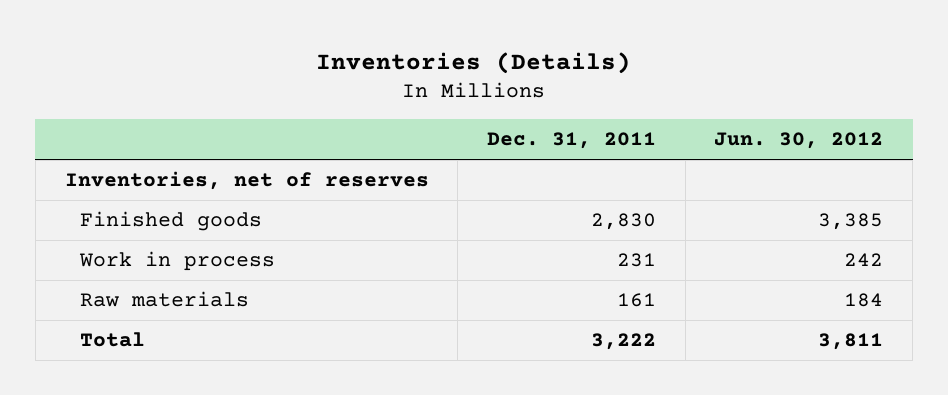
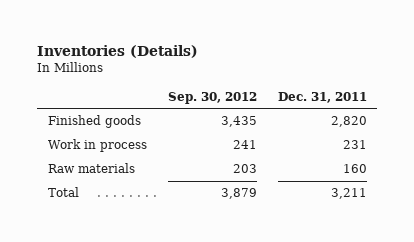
[714,132,884,150] Jun. 30, 2012 -> none
none -> [167,91,257,104] Sep. 30, 2012
[64,171,429,191] Inventories, net of reserves -> none
[590,213,656,231] 2,830 -> [330,116,367,128] 2,820
[616,293,656,308] 161 -> [342,164,367,174] 160
[590,333,656,351] 3,222 -> [330,188,367,200] 3,211

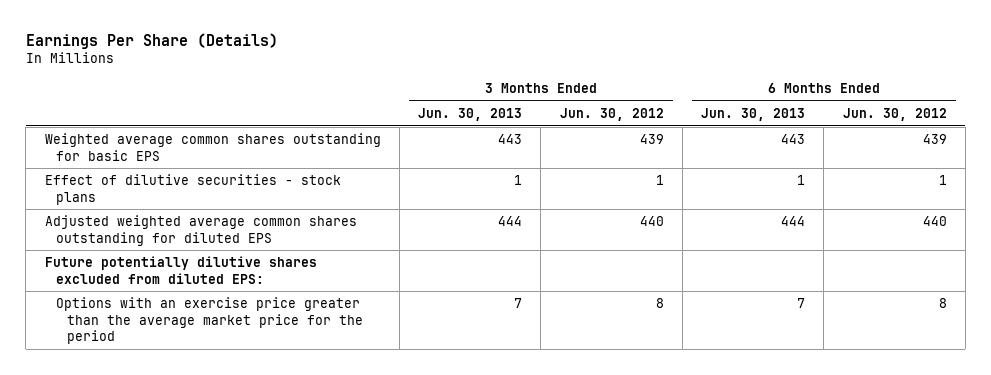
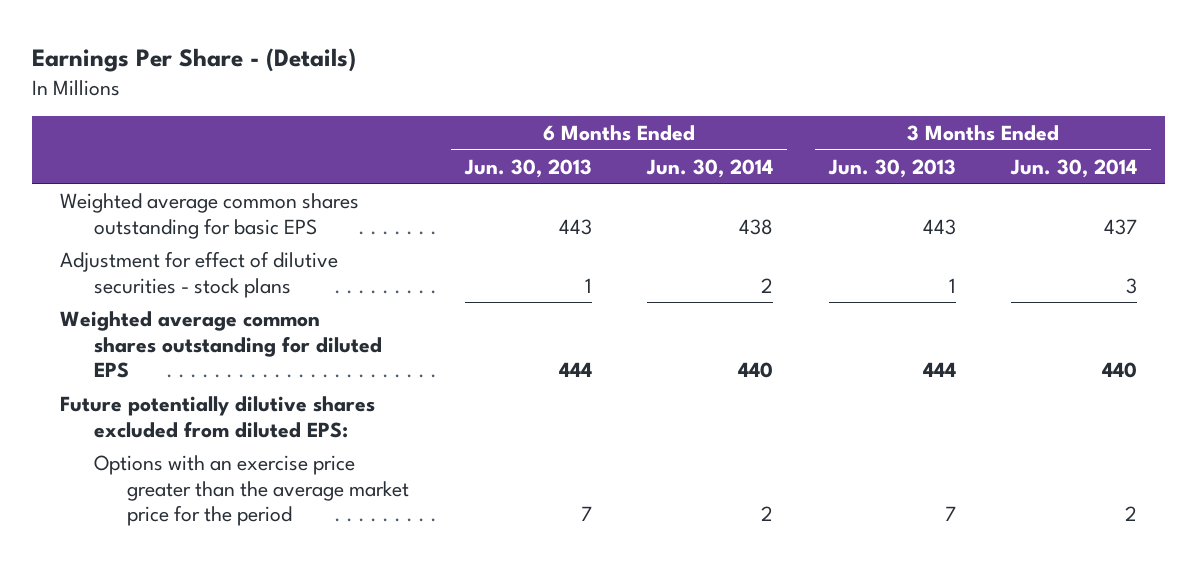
[25,32,278,49] Earnings Per Share (Details) -> [32,47,357,72] Earnings Per Share - (Details)
[559,107,664,121] Jun. 30, 2012 -> none
[842,107,947,121] Jun. 30, 2012 -> none
none -> [646,158,774,178] Jun. 30, 2014
none -> [1010,158,1138,178] Jun. 30, 2014
[44,174,341,205] Effect of dilutive securities - stock plans -> [59,250,338,298] Adjustment for effect of dilutive securities - stock plans
[44,215,357,246] Adjusted weighted average common shares outstanding for diluted EPS -> [59,310,382,379] Weighted average common shares outstanding for diluted EPS

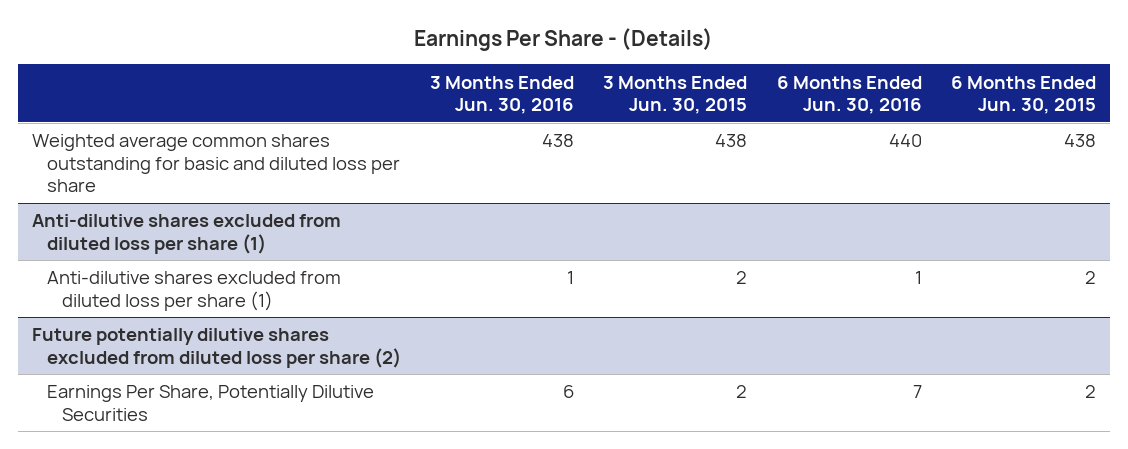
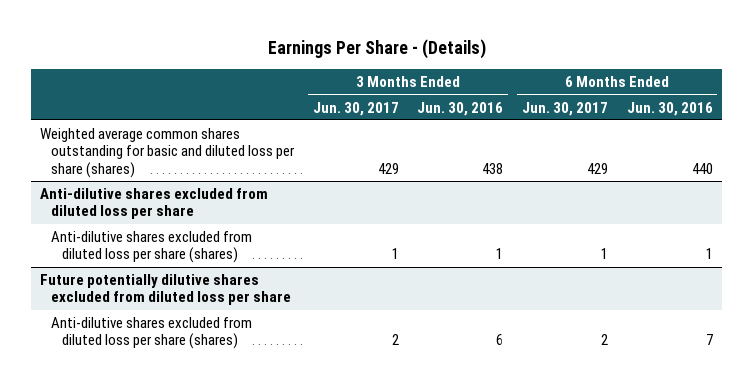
[603,75,748,115] 3 Months Ended Jun. 30, 2015 -> none
[950,75,1096,115] 6 Months Ended Jun. 30, 2015 -> none
none -> [312,101,399,116] Jun. 30, 2017
none -> [522,101,609,116] Jun. 30, 2017
[47,385,375,421] Earnings Per Share, Potentially Dilutive Securities -> none
[32,134,401,193] Weighted average common shares outstanding for basic and diluted loss per share -> [40,127,296,178] Weighted average common shares outstanding for basic and diluted loss per share (shares)
[32,214,342,254] Anti-dilutive shares excluded from diluted loss per share (1) -> [40,187,269,220] Anti-dilutive shares excluded from diluted loss per share
[47,271,342,311] Anti-dilutive shares excluded from diluted loss per share (1) -> [51,230,253,264] Anti-dilutive shares excluded from diluted loss per share (shares)
[32,328,402,368] Future potentially dilutive shares excluded from diluted loss per share (2) -> [40,273,292,306] Future potentially dilutive shares excluded from diluted loss per share
none -> [51,316,253,350] Anti-dilutive shares excluded from diluted loss per share (shares)

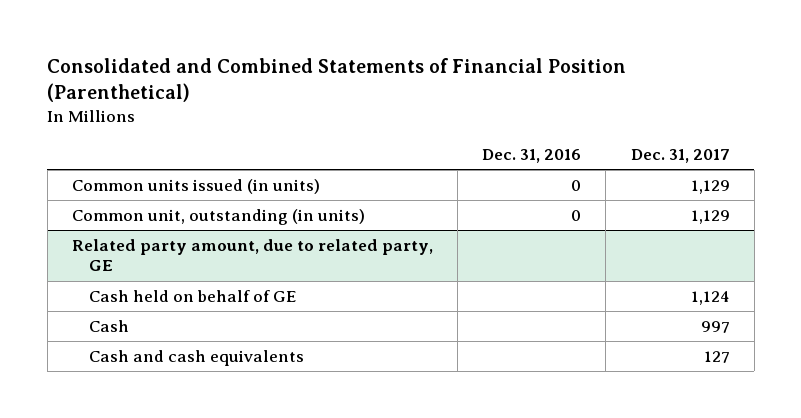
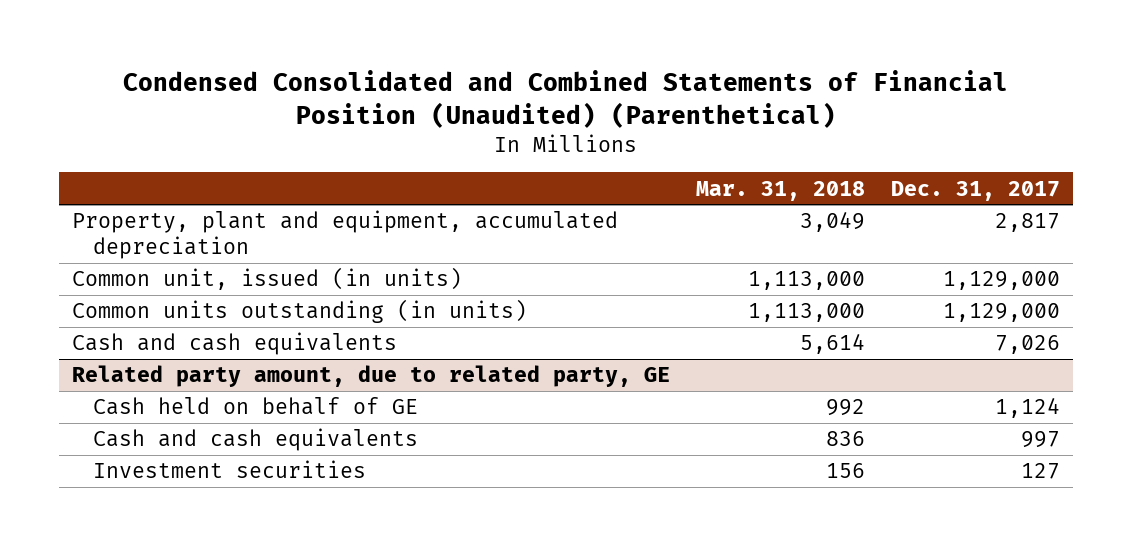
[47,58,627,103] Consolidated and Combined Statements of Financial Position (Parenthetical) -> [123,70,1009,128] Condensed Consolidated and Combined Statements of Financial Position (Unaudited) (Parenthetical)
[482,148,582,163] Dec. 31, 2016 -> none
none -> [696,180,866,201] Mar. 31, 2018
none -> [72,210,619,260] Property, plant and equipment, accumulated depreciation
[71,178,320,194] Common units issued (in units) -> [72,267,463,291] Common unit, issued (in units)
[690,179,730,194] 1,129 -> [943,271,1061,291] 1,129,000
[71,208,365,225] Common unit, outstanding (in units) -> [72,299,528,324] Common units outstanding (in units)
[690,209,730,224] 1,129 -> [943,303,1061,323] 1,129,000
none -> [72,332,398,356] Cash and cash equivalents
[89,319,130,332] Cash -> none
[703,350,730,363] 127 -> [1021,431,1061,449] 997
none -> [92,460,366,479] Investment securities

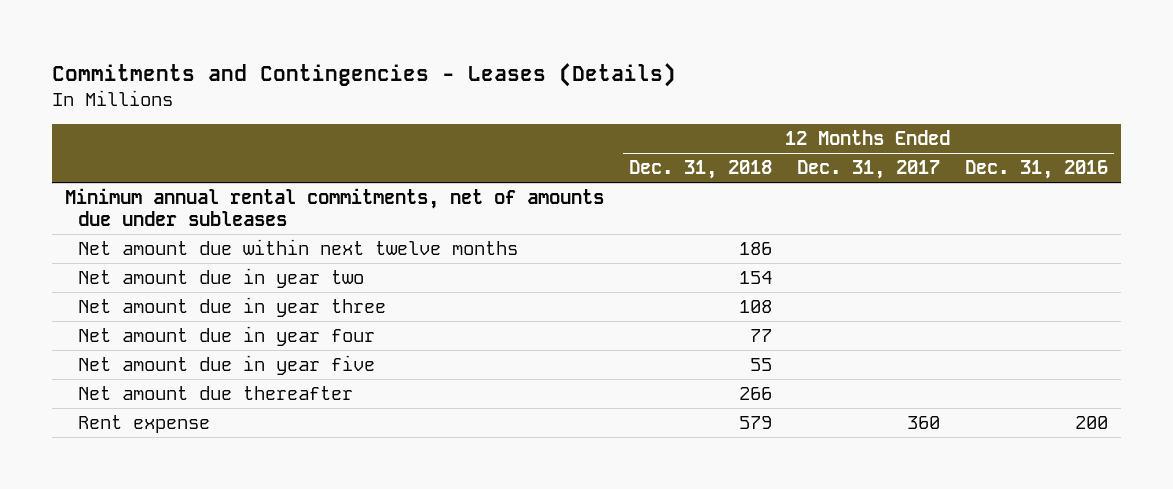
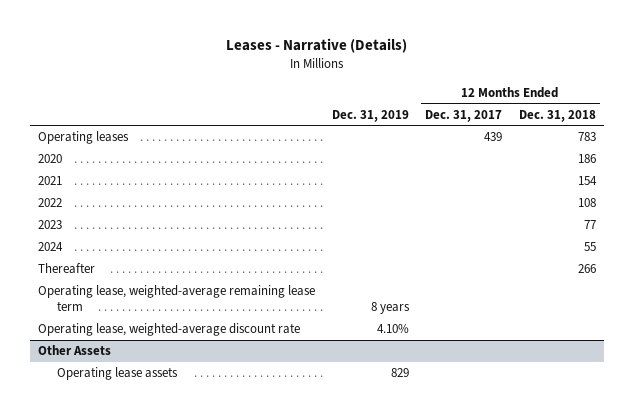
[52,63,677,88] Commitments and Contingencies - Leases (Details) -> [225,38,407,54] Leases - Narrative (Details)
[965,160,1109,180] Dec. 31, 2016 -> none
none -> [331,109,409,122] Dec. 31, 2019
[64,187,604,226] Minimum annual rental commitments, net of amounts due under subleases -> none
[78,414,211,433] Rent expense -> none
none -> [38,131,130,145] Operating leases
[78,238,519,255] Net amount due within next twelve months -> [38,154,63,164] 2020
[78,267,365,288] Net amount due in year two -> [38,176,63,186] 2021
[78,296,387,317] Net amount due in year three -> [38,198,63,208] 2022
[78,325,376,346] Net amount due in year four -> [38,220,63,230] 2023
[78,354,376,375] Net amount due in year five -> [38,242,64,252] 2024
[78,385,354,400] Net amount due thereafter -> [38,263,96,275] Thereafter
none -> [38,285,316,312] Operating lease, weighted-average remaining lease term
none -> [38,323,301,337] Operating lease, weighted-average discount rate
none -> [38,345,112,356] Other Assets
none -> [57,367,179,381] Operating lease assets

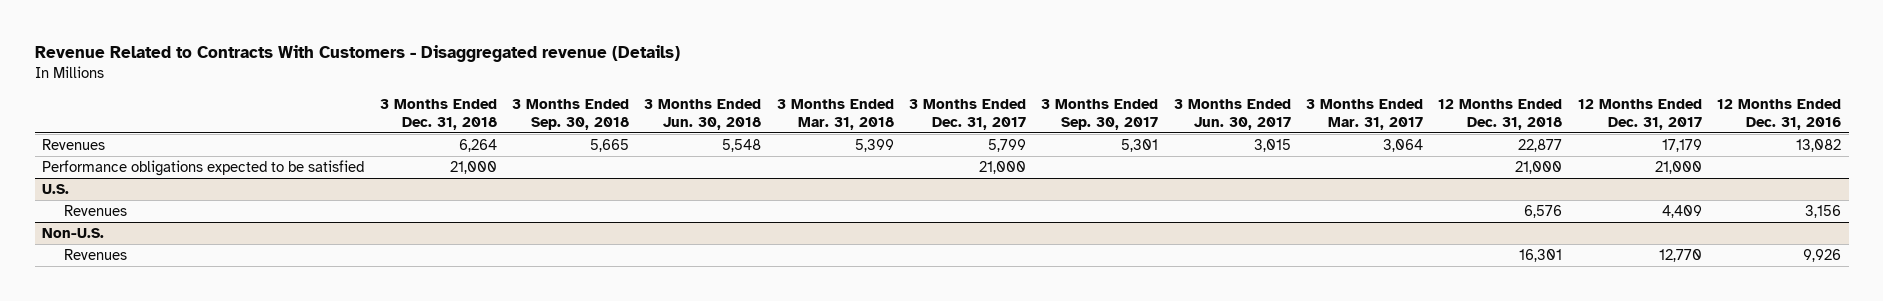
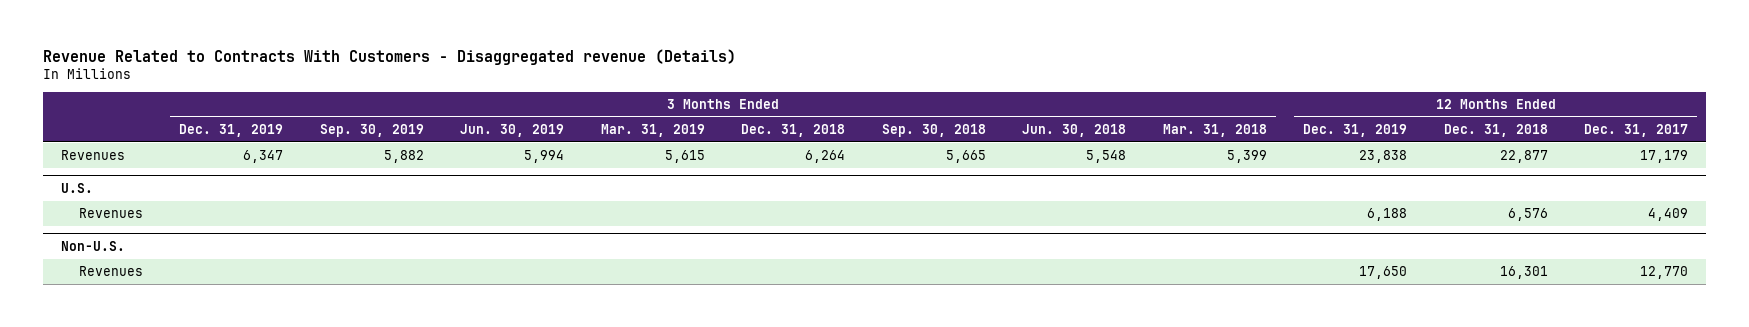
[908,98,1026,130] 3 Months Ended Dec. 31, 2017 -> none
[1041,98,1159,130] 3 Months Ended Sep. 30, 2017 -> none
[1173,98,1291,130] 3 Months Ended Jun. 30, 2017 -> none
[1305,98,1423,130] 3 Months Ended Mar. 31, 2017 -> none
[1716,98,1841,130] 12 Months Ended Dec. 31, 2016 -> none
none -> [179,124,284,138] Dec. 31, 2019
none -> [319,124,424,138] Sep. 30, 2019
none -> [460,124,565,138] Jun. 30, 2019
none -> [600,124,705,138] Mar. 31, 2019
none -> [1303,124,1408,138] Dec. 31, 2019
[42,160,365,177] Performance obligations expected to be satisfied -> none

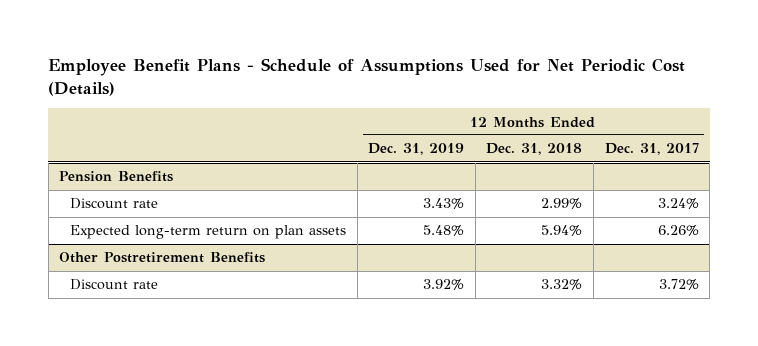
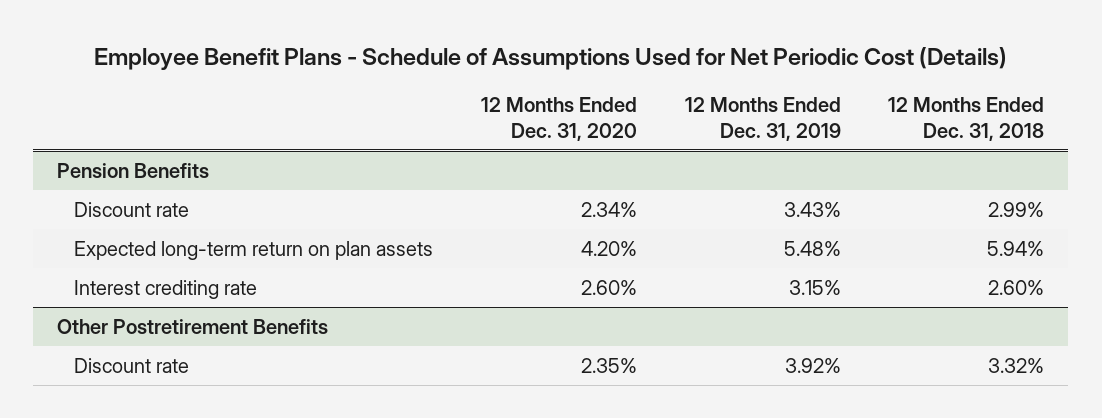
[604,143,699,156] Dec. 31, 2017 -> none
none -> [481,96,638,141] 12 Months Ended Dec. 31, 2020
none -> [74,279,258,299] Interest crediting rate

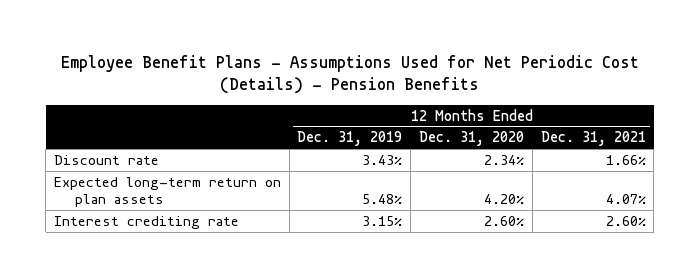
[93,46,1007,70] Employee Benefit Plans - Schedule of Assumptions Used for Net Periodic Cost (Details) -> [60,54,639,95] Employee Benefit Plans - Assumptions Used for Net Periodic Cost (Details) - Pension Benefits
[888,96,1045,141] 12 Months Ended Dec. 31, 2018 -> none
none -> [540,131,646,147] Dec. 31, 2021
[57,162,210,178] Pension Benefits -> none
[57,318,329,334] Other Postretirement Benefits -> none
[74,357,190,373] Discount rate -> none

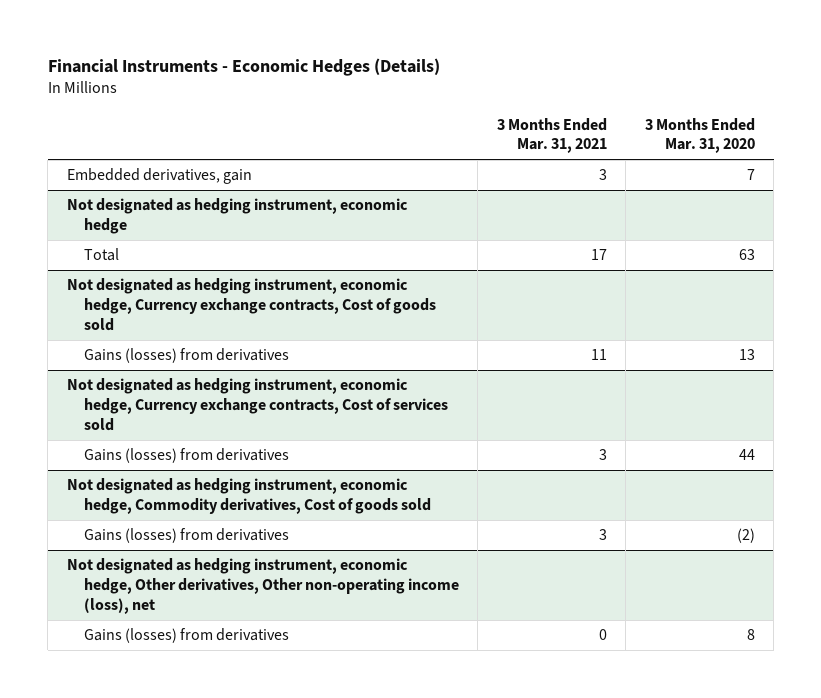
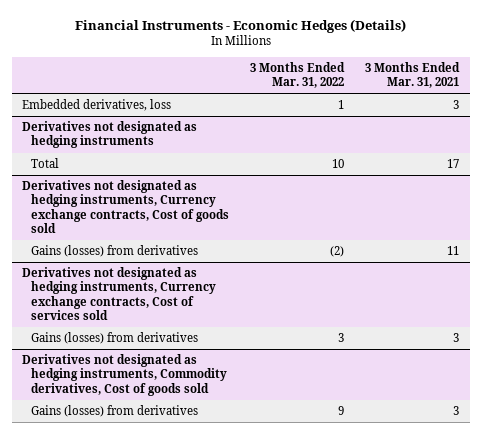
[644,117,755,154] 3 Months Ended Mar. 31, 2020 -> none
none -> [250,61,346,89] 3 Months Ended Mar. 31, 2022
[66,168,252,185] Embedded derivatives, gain -> [22,99,172,112] Embedded derivatives, loss
[66,198,408,234] Not designated as hedging instrument, economic hedge -> [22,121,198,149] Derivatives not designated as hedging instruments
[66,278,436,331] Not designated as hedging instrument, economic hedge, Currency exchange contracts, Cost of goods sold -> [22,180,230,233] Derivatives not designated as hedging instruments, Currency exchange contracts, Cost of goods sold
[66,378,448,431] Not designated as hedging instrument, economic hedge, Currency exchange contracts, Cost of services sold -> [22,267,217,320] Derivatives not designated as hedging instruments, Currency exchange contracts, Cost of services sold
[66,478,431,514] Not designated as hedging instrument, economic hedge, Commodity derivatives, Cost of goods sold -> [22,354,228,396] Derivatives not designated as hedging instruments, Commodity derivatives, Cost of goods sold
[66,558,459,614] Not designated as hedging instrument, economic hedge, Other derivatives, Other non-operating income (loss), net -> none
[83,628,289,644] Gains (losses) from derivatives -> none

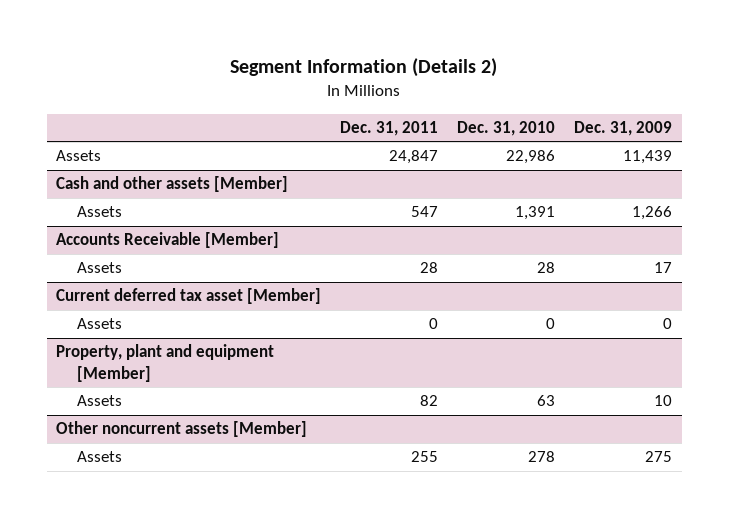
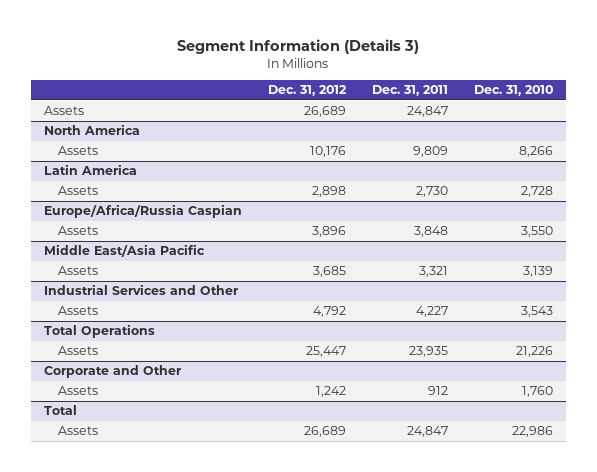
[230,58,498,78] Segment Information (Details 2) -> [177,38,420,54] Segment Information (Details 3)
[574,120,673,136] Dec. 31, 2009 -> none
none -> [267,85,347,97] Dec. 31, 2012
none -> [44,106,85,116] Assets
none -> [44,124,141,136] North America
none -> [58,146,99,156] Assets
none -> [44,164,138,176] Latin America
none -> [58,186,99,196] Assets
none -> [44,204,243,219] Europe/Africa/Russia Caspian
none -> [58,226,99,236] Assets
none -> [44,244,206,258] Middle East/Asia Pacific
none -> [58,266,99,276] Assets
none -> [44,284,240,296] Industrial Services and Other
none -> [58,306,99,316] Assets
none -> [44,324,156,339] Total Operations
none -> [58,346,99,356] Assets
none -> [44,365,183,379] Corporate and Other
none -> [58,386,99,396] Assets
none -> [44,405,78,416] Total
[56,176,289,193] Cash and other assets [Member] -> none
[76,206,122,218] Assets -> none
[56,232,280,249] Accounts Receivable [Member] -> none
[76,262,122,274] Assets -> none
[56,288,322,305] Current deferred tax asset [Member] -> none
[76,318,122,330] Assets -> none
[56,344,275,382] Property, plant and equipment [Member] -> none
[76,395,122,407] Assets -> none
[56,421,308,438] Other noncurrent assets [Member] -> none
[76,451,122,463] Assets -> none

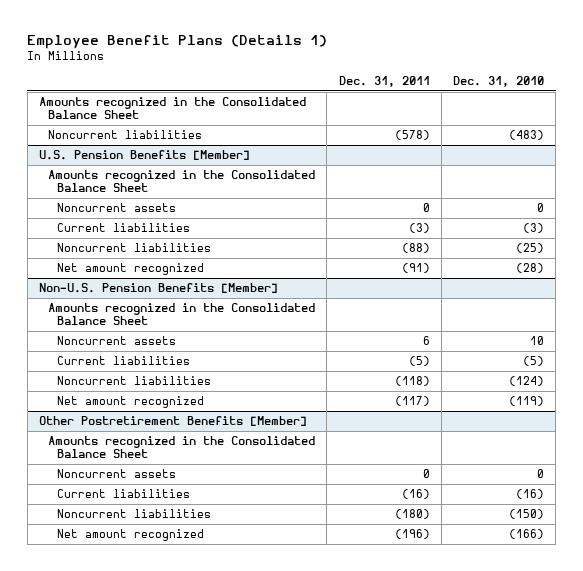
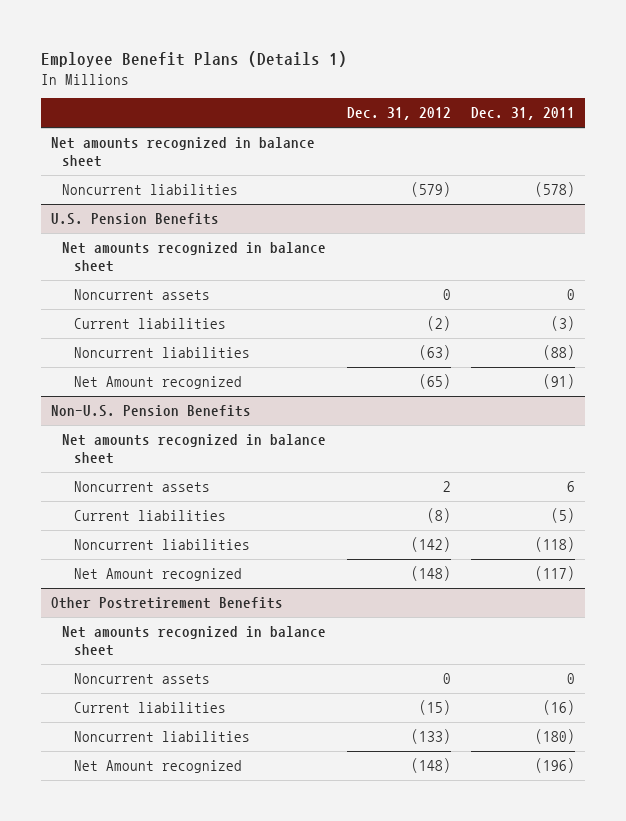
[453,75,545,87] Dec. 31, 2010 -> none
none -> [346,107,451,121] Dec. 31, 2012
[39,97,307,120] Amounts recognized in the Consolidated Balance Sheet -> [51,137,316,168] Net amounts recognized in balance sheet
[39,150,251,161] U.S. Pension Benefits [Member] -> [51,213,220,226] U.S. Pension Benefits
[48,170,316,193] Amounts recognized in the Consolidated Balance Sheet -> [62,242,327,273] Net amounts recognized in balance sheet
[56,263,204,276] Net amount recognized -> [73,376,242,390] Net Amount recognized
[39,283,279,294] Non-U.S. Pension Benefits [Member] -> [51,405,252,418] Non-U.S. Pension Benefits
[48,303,316,326] Amounts recognized in the Consolidated Balance Sheet -> [62,434,327,465] Net amounts recognized in balance sheet
[56,396,204,409] Net amount recognized -> [73,568,242,582] Net Amount recognized
[39,416,308,427] Other Postretirement Benefits [Member] -> [51,597,284,610] Other Postretirement Benefits
[48,436,316,459] Amounts recognized in the Consolidated Balance Sheet -> [62,626,327,657] Net amounts recognized in balance sheet
[56,529,204,542] Net amount recognized -> [73,760,242,774] Net Amount recognized

